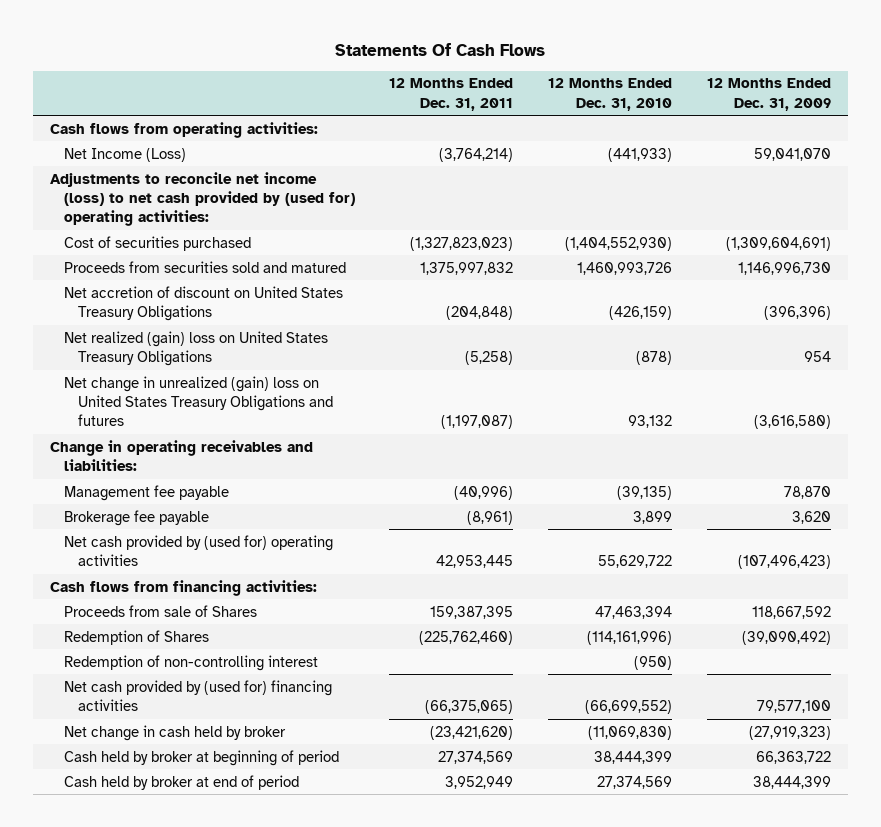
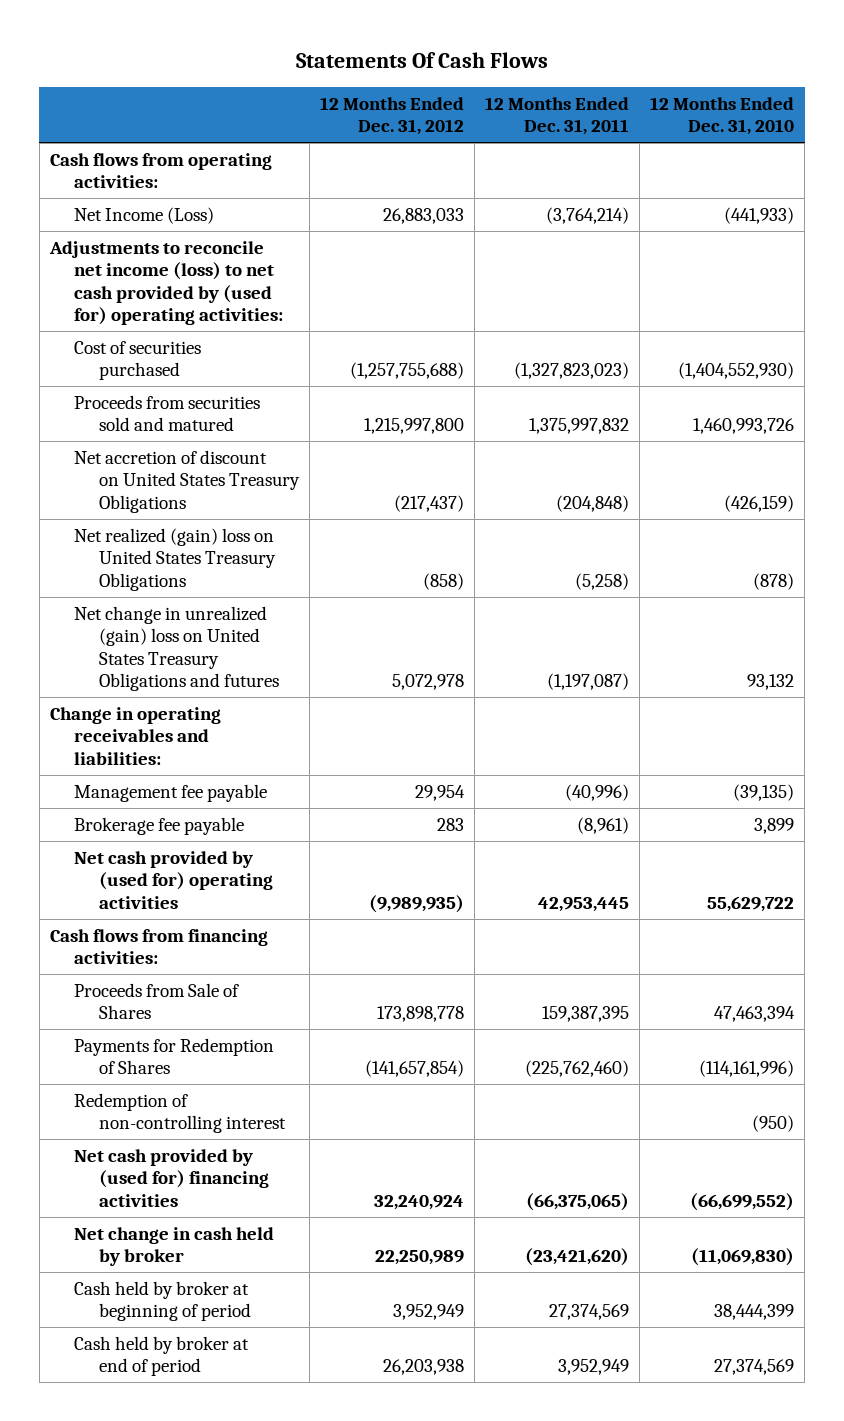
[706,78,831,111] 12 Months Ended Dec. 31, 2009 -> none
none -> [320,96,465,136] 12 Months Ended Dec. 31, 2012
[63,604,257,617] Proceeds from sale of Shares -> [74,982,240,1020] Proceeds from Sale of Shares
[63,629,209,645] Redemption of Shares -> [74,1037,275,1075] Payments for Redemption of Shares

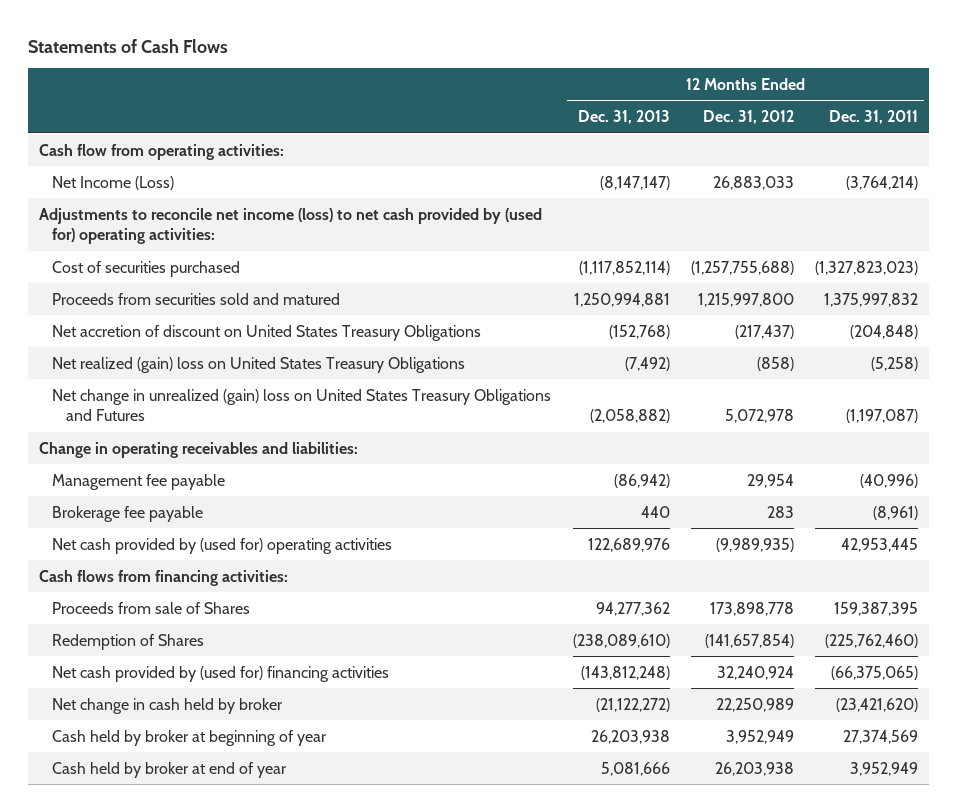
[296,52,549,69] Statements Of Cash Flows -> [27,38,228,53] Statements of Cash Flows
[650,96,795,136] 12 Months Ended Dec. 31, 2010 -> none
none -> [577,110,670,125] Dec. 31, 2013
[49,152,272,189] Cash flows from operating activities: -> [38,143,284,160] Cash flow from operating activities:
[74,605,279,692] Net change in unrealized (gain) loss on United States Treasury Obligations and futures -> [52,388,552,422] Net change in unrealized (gain) loss on United States Treasury Obligations and Futures
[74,1092,286,1134] Redemption of non-controlling interest -> none
[74,982,240,1020] Proceeds from Sale of Shares -> [52,601,251,614] Proceeds from sale of Shares
[74,1037,275,1075] Payments for Redemption of Shares -> [52,633,205,650] Redemption of Shares
[74,1280,251,1322] Cash held by broker at beginning of period -> [52,729,328,746] Cash held by broker at beginning of year
[74,1335,250,1377] Cash held by broker at end of period -> [52,761,288,778] Cash held by broker at end of year

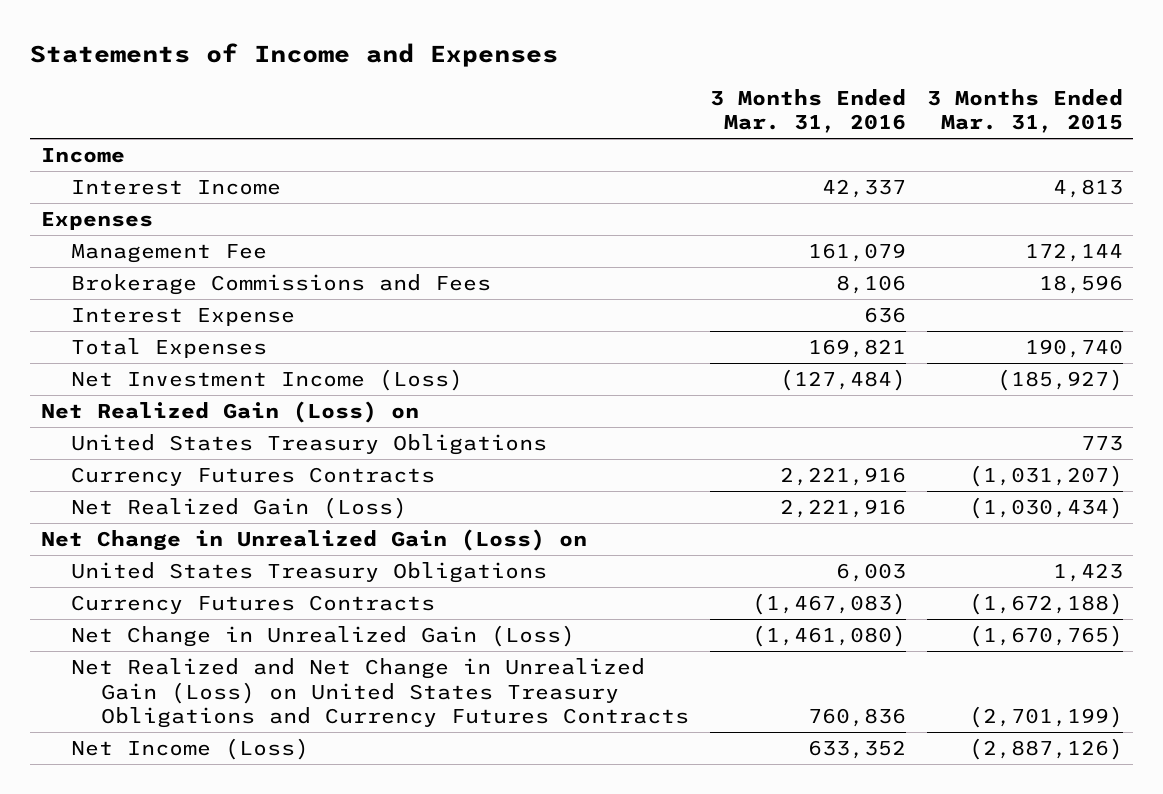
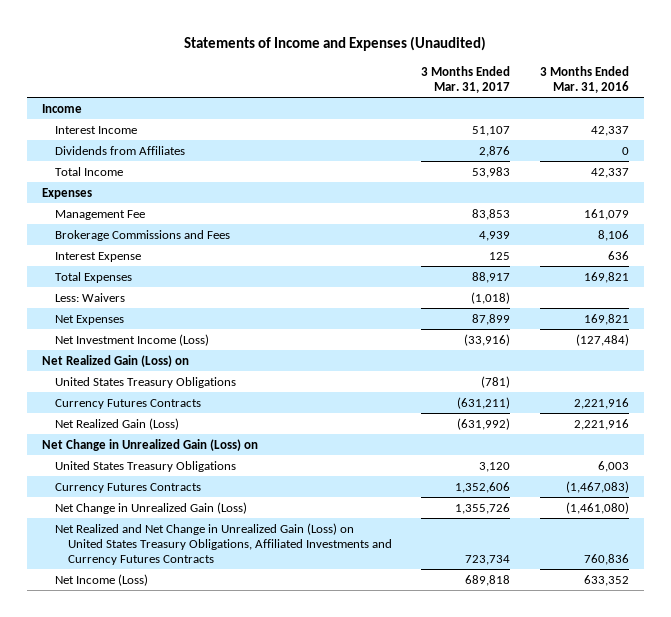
[30,42,559,67] Statements of Income and Expenses -> [184,35,487,51] Statements of Income and Expenses (Unaudited)
[926,88,1123,134] 3 Months Ended Mar. 31, 2015 -> none
none -> [421,65,511,93] 3 Months Ended Mar. 31, 2017
none -> [54,145,185,155] Dividends from Affiliates
none -> [54,166,123,176] Total Income
none -> [54,292,125,302] Less: Waivers
none -> [54,314,124,325] Net Expenses
[70,657,689,729] Net Realized and Net Change in Unrealized Gain (Loss) on United States Treasury Obligations and Currency Futures Contracts -> [54,522,392,566] Net Realized and Net Change in Unrealized Gain (Loss) on United States Treasury Obligations, Affiliated Investments and Currency Futures Contracts

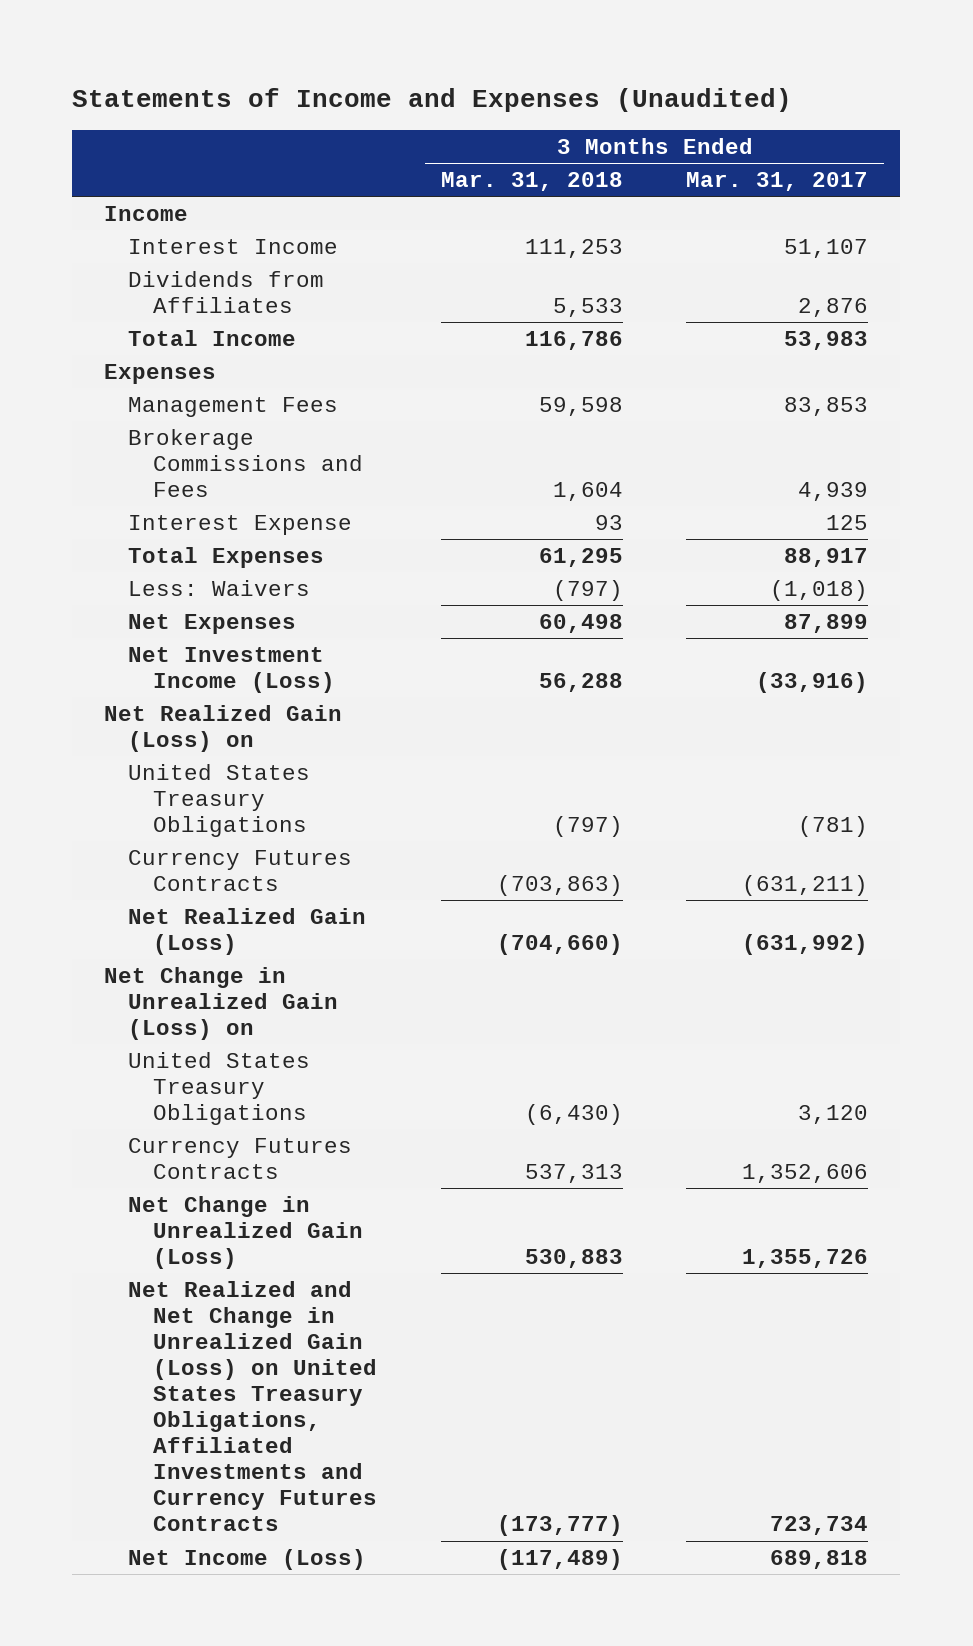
[539,65,629,93] 3 Months Ended Mar. 31, 2016 -> none
none -> [440,172,623,192] Mar. 31, 2018
[54,209,145,220] Management Fee -> [128,397,339,418] Management Fees

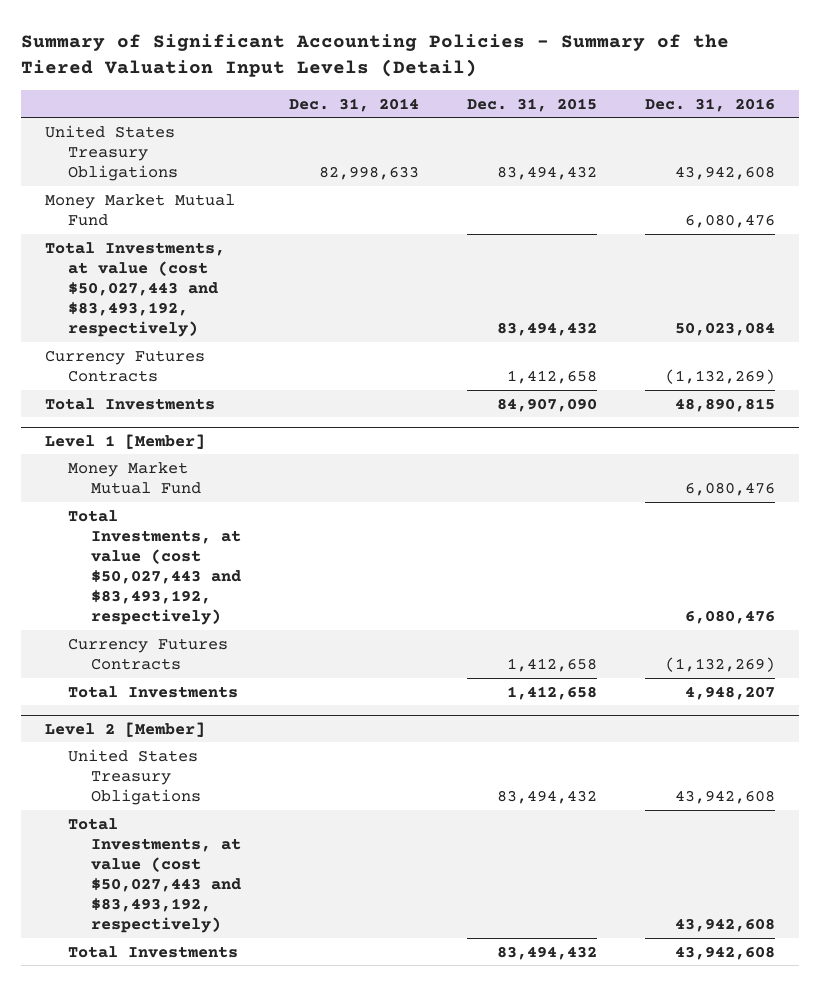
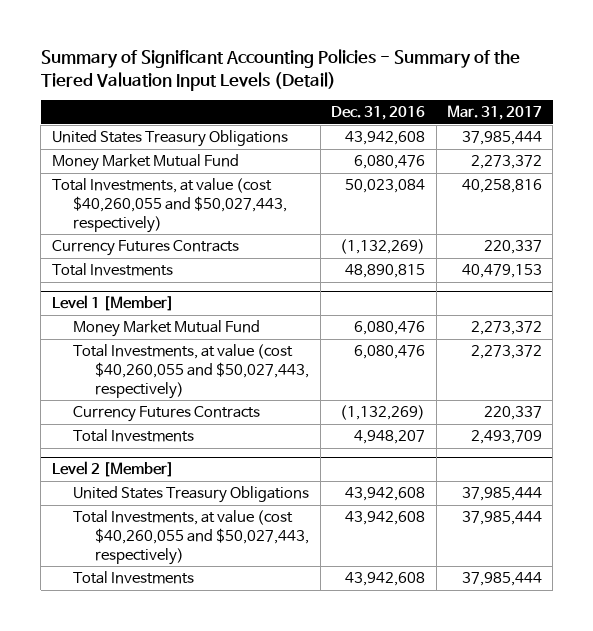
[289,97,420,112] Dec. 31, 2014 -> none
[467,97,598,112] Dec. 31, 2015 -> none
none -> [446,105,542,121] Mar. 31, 2017
[45,241,226,338] Total Investments, at value (cost $50,027,443 and $83,493,192, respectively) -> [51,178,288,233] Total Investments, at value (cost $40,260,055 and $50,027,443, respectively)
[68,509,242,626] Total Investments, at value (cost $50,027,443 and $83,493,192, respectively) -> [73,344,309,399] Total Investments, at value (cost $40,260,055 and $50,027,443, respectively)
[68,817,242,934] Total Investments, at value (cost $50,027,443 and $83,493,192, respectively) -> [73,510,309,565] Total Investments, at value (cost $40,260,055 and $50,027,443, respectively)

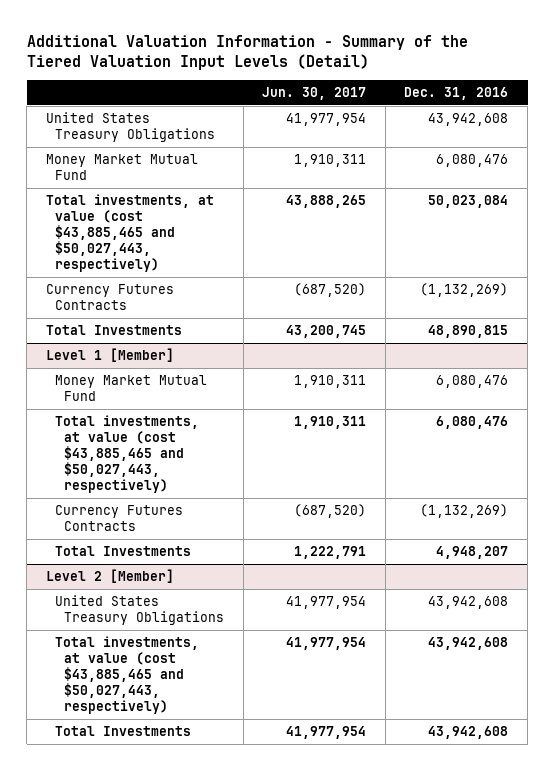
[40,49,520,91] Summary of Significant Accounting Policies - Summary of the Tiered Valuation Input Levels (Detail) -> [26,34,468,70] Additional Valuation Information - Summary of the Tiered Valuation Input Levels (Detail)
[446,105,542,121] Mar. 31, 2017 -> none
none -> [262,86,367,100] Jun. 30, 2017
[51,178,288,233] Total Investments, at value (cost $40,260,055 and $50,027,443, respectively) -> [45,194,214,273] Total investments, at value (cost $43,885,465 and $50,027,443, respectively)
[73,344,309,399] Total Investments, at value (cost $40,260,055 and $50,027,443, respectively) -> [54,415,199,494] Total investments, at value (cost $43,885,465 and $50,027,443, respectively)
[73,510,309,565] Total Investments, at value (cost $40,260,055 and $50,027,443, respectively) -> [54,636,199,715] Total investments, at value (cost $43,885,465 and $50,027,443, respectively)

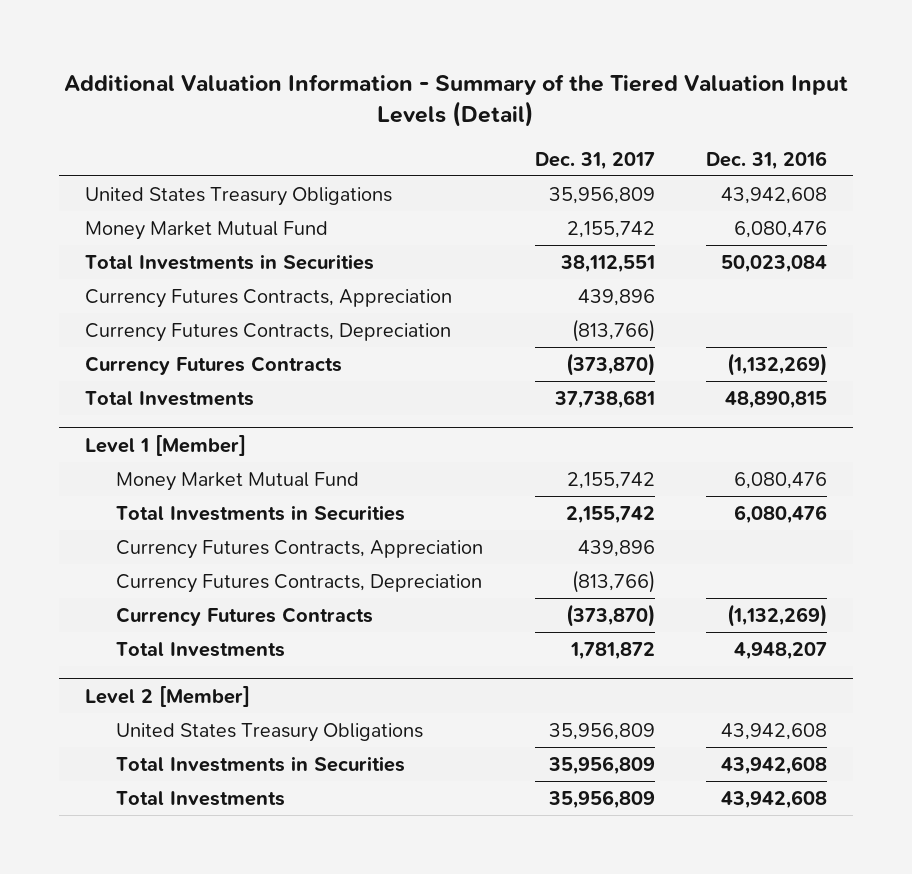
[262,86,367,100] Jun. 30, 2017 -> none
none -> [534,151,655,170] Dec. 31, 2017
[45,194,214,273] Total investments, at value (cost $43,885,465 and $50,027,443, respectively) -> [85,253,375,270] Total Investments in Securities
none -> [85,288,453,308] Currency Futures Contracts, Appreciation
none -> [85,322,452,342] Currency Futures Contracts, Depreciation
[54,415,199,494] Total investments, at value (cost $43,885,465 and $50,027,443, respectively) -> [116,504,406,521] Total Investments in Securities
none -> [116,539,484,559] Currency Futures Contracts, Appreciation
none -> [116,573,483,593] Currency Futures Contracts, Depreciation
[54,636,199,715] Total investments, at value (cost $43,885,465 and $50,027,443, respectively) -> [116,755,406,772] Total Investments in Securities

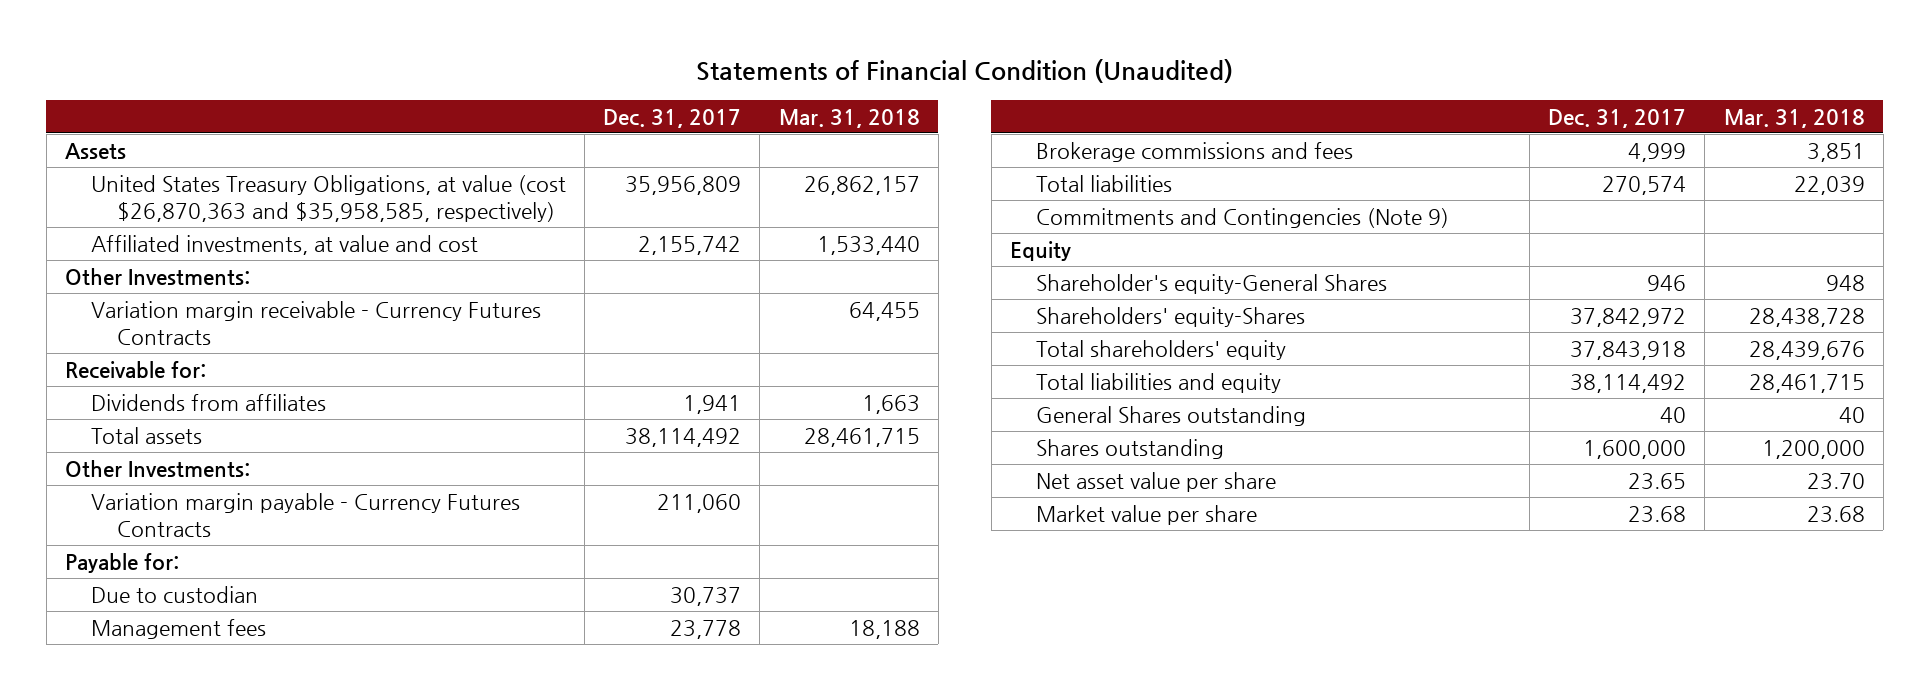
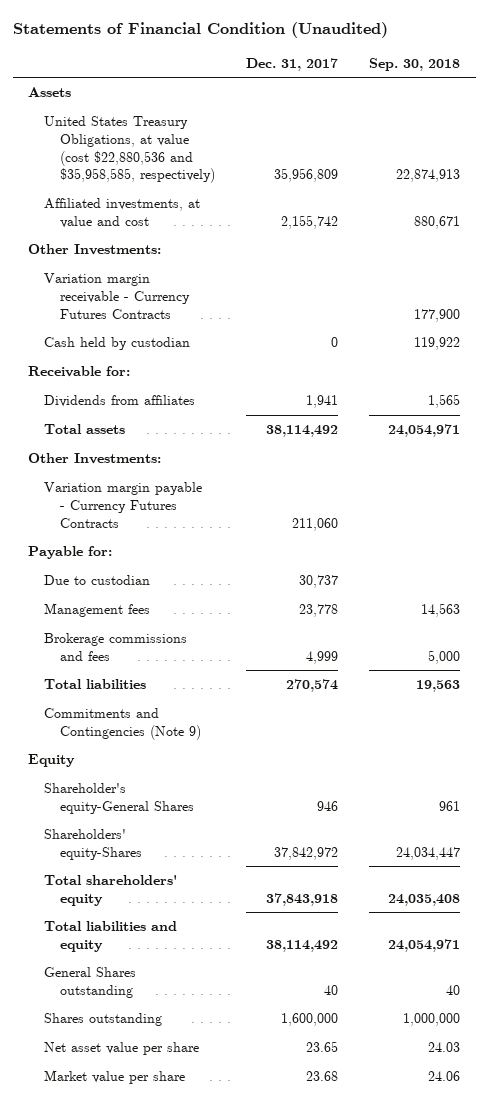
[778,108,920,128] Mar. 31, 2018 -> none
none -> [369,57,461,71] Sep. 30, 2018
[90,174,566,223] United States Treasury Obligations, at value (cost $26,870,363 and $35,958,585, respectively) -> [44,116,216,184] United States Treasury Obligations, at value (cost $22,880,536 and $35,958,585, respectively)
none -> [44,337,191,351] Cash held by custodian

